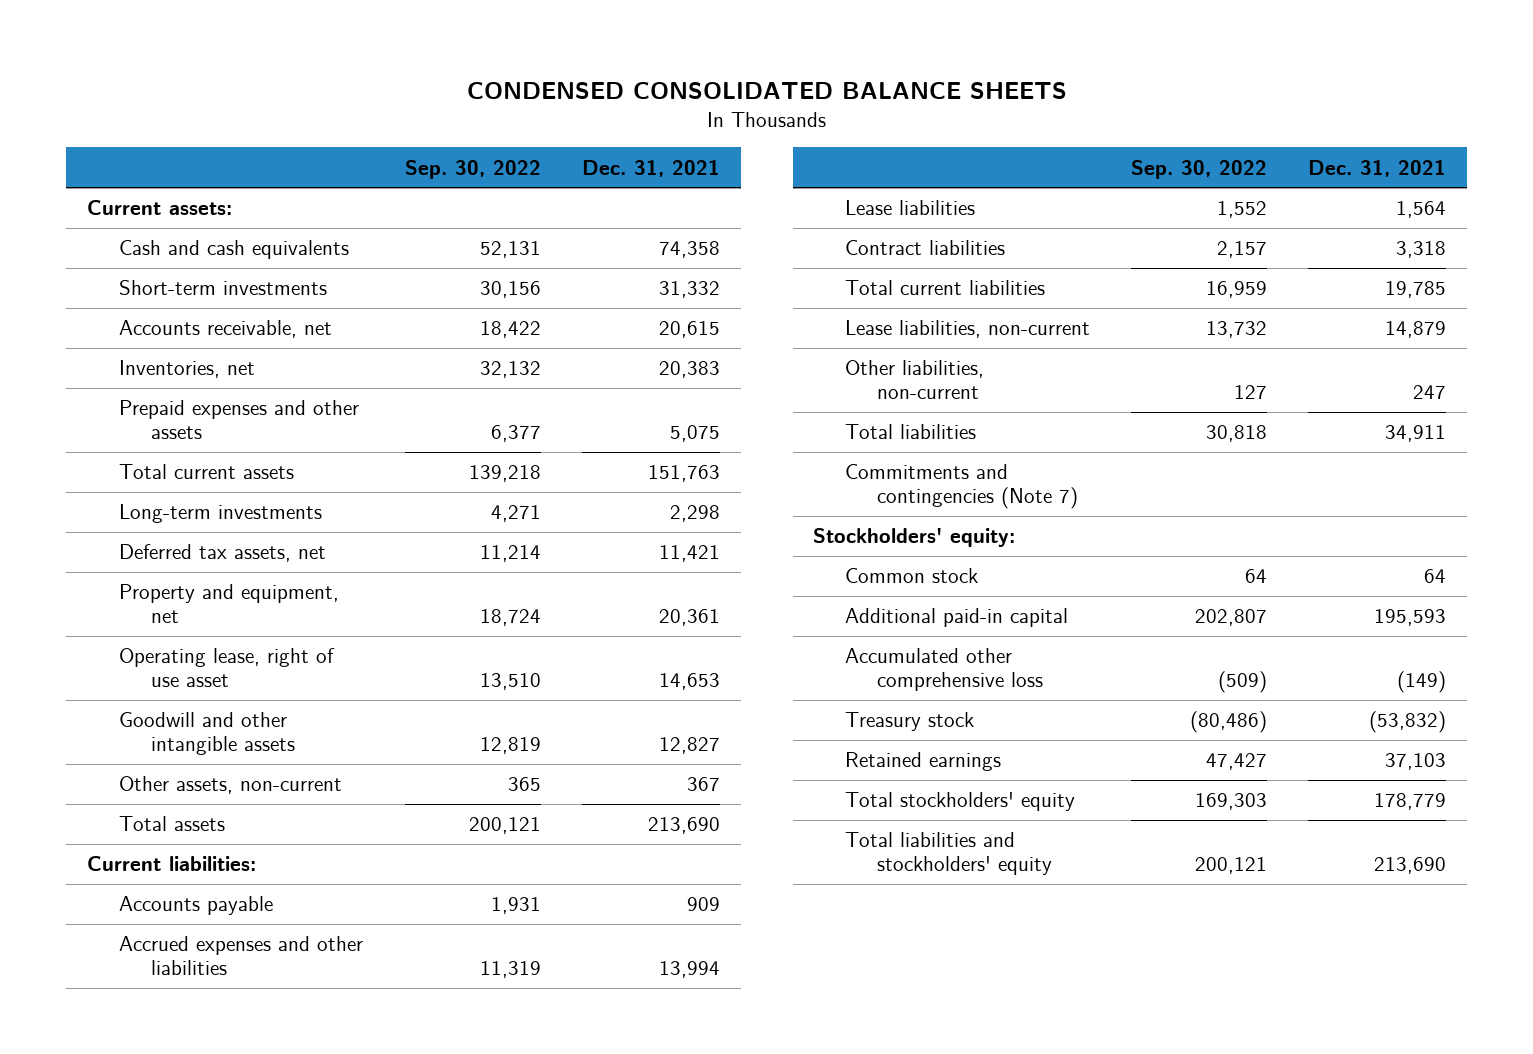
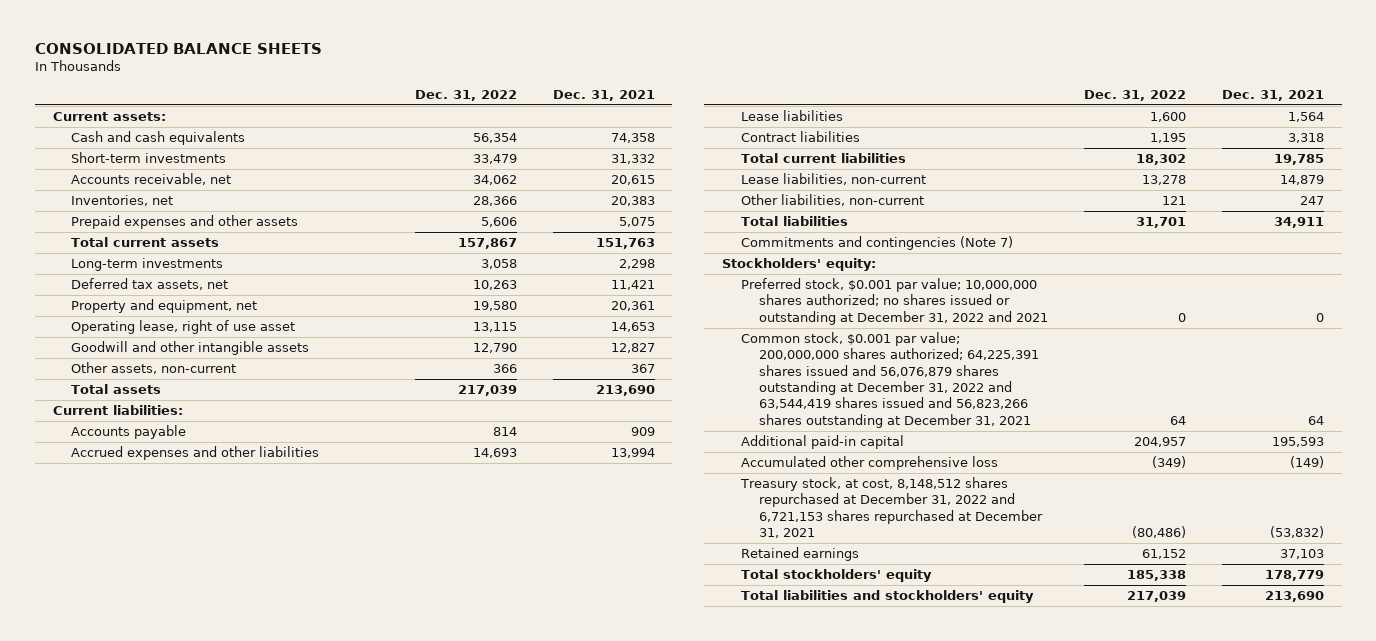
[466,81,1067,99] CONDENSED CONSOLIDATED BALANCE SHEETS -> [34,43,322,55] CONSOLIDATED BALANCE SHEETS
[405,159,542,179] Sep. 30, 2022 -> none
none -> [414,89,517,101] Dec. 31, 2022
none -> [740,278,1049,325] Preferred stock, $0.001 par value; 10,000,000 shares authorized; no shares issued or outstanding at December 31, 2022 and 2021
[845,568,979,584] Common stock -> [740,332,1040,428] Common stock, $0.001 par value; 200,000,000 shares authorized; 64,225,391 shares issued and 56,076,879 shares outstanding at December 31, 2022 and 63,544,419 shares issued and 56,823,266 shares outstanding at December 31, 2021
[845,712,975,732] Treasury stock -> [739,477,1044,539] Treasury stock, at cost, 8,148,512 shares repurchased at December 31, 2022 and 6,721,153 shares repurchased at December 31, 2021

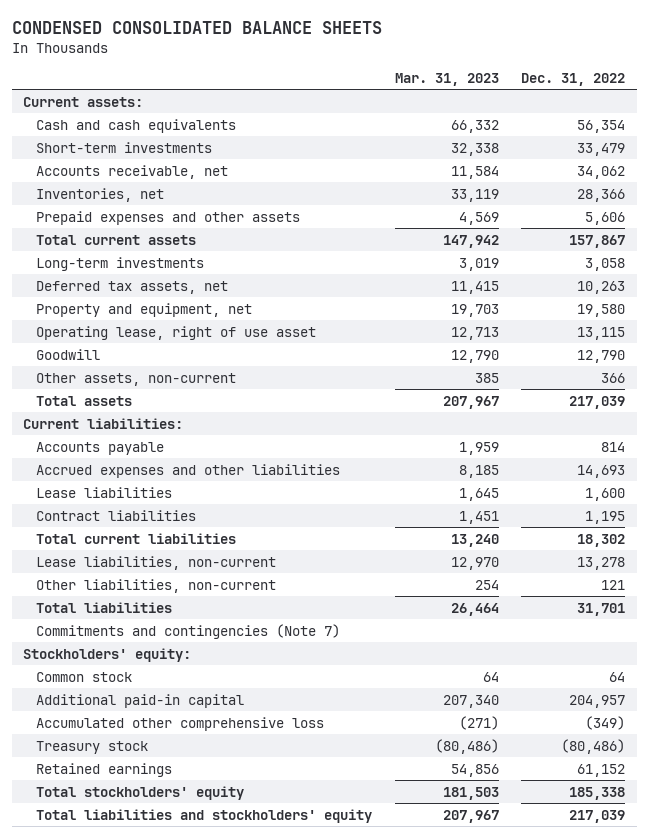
[34,43,322,55] CONSOLIDATED BALANCE SHEETS -> [11,20,382,34] CONDENSED CONSOLIDATED BALANCE SHEETS
[552,89,655,101] Dec. 31, 2021 -> none
none -> [394,73,499,87] Mar. 31, 2023
[71,341,310,356] Goodwill and other intangible assets -> [35,348,100,360] Goodwill
[740,278,1049,325] Preferred stock, $0.001 par value; 10,000,000 shares authorized; no shares issued or outstanding at December 31, 2022 and 2021 -> none
[740,332,1040,428] Common stock, $0.001 par value; 200,000,000 shares authorized; 64,225,391 shares issued and 56,076,879 shares outstanding at December 31, 2022 and 63,544,419 shares issued and 56,823,266 shares outstanding at December 31, 2021 -> [35,671,132,682] Common stock
[739,477,1044,539] Treasury stock, at cost, 8,148,512 shares repurchased at December 31, 2022 and 6,721,153 shares repurchased at December 31, 2021 -> [35,740,148,754] Treasury stock

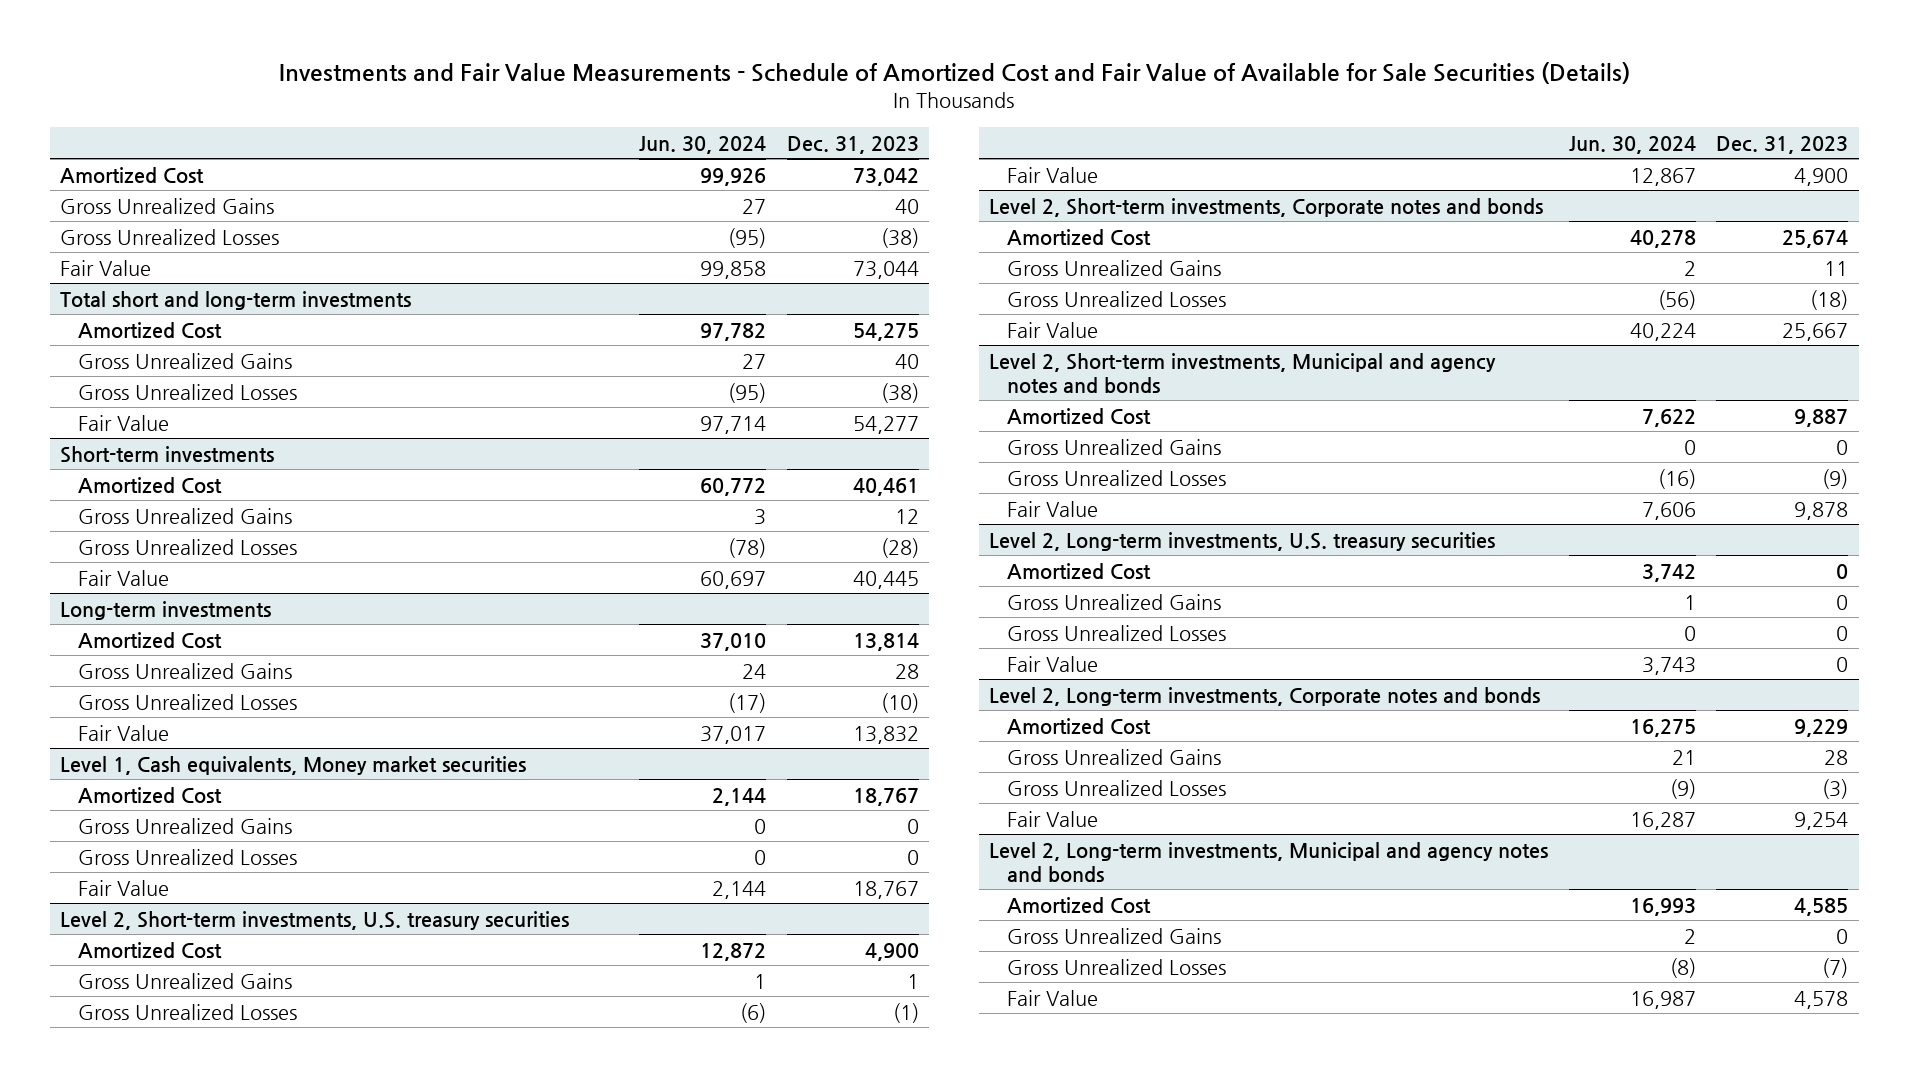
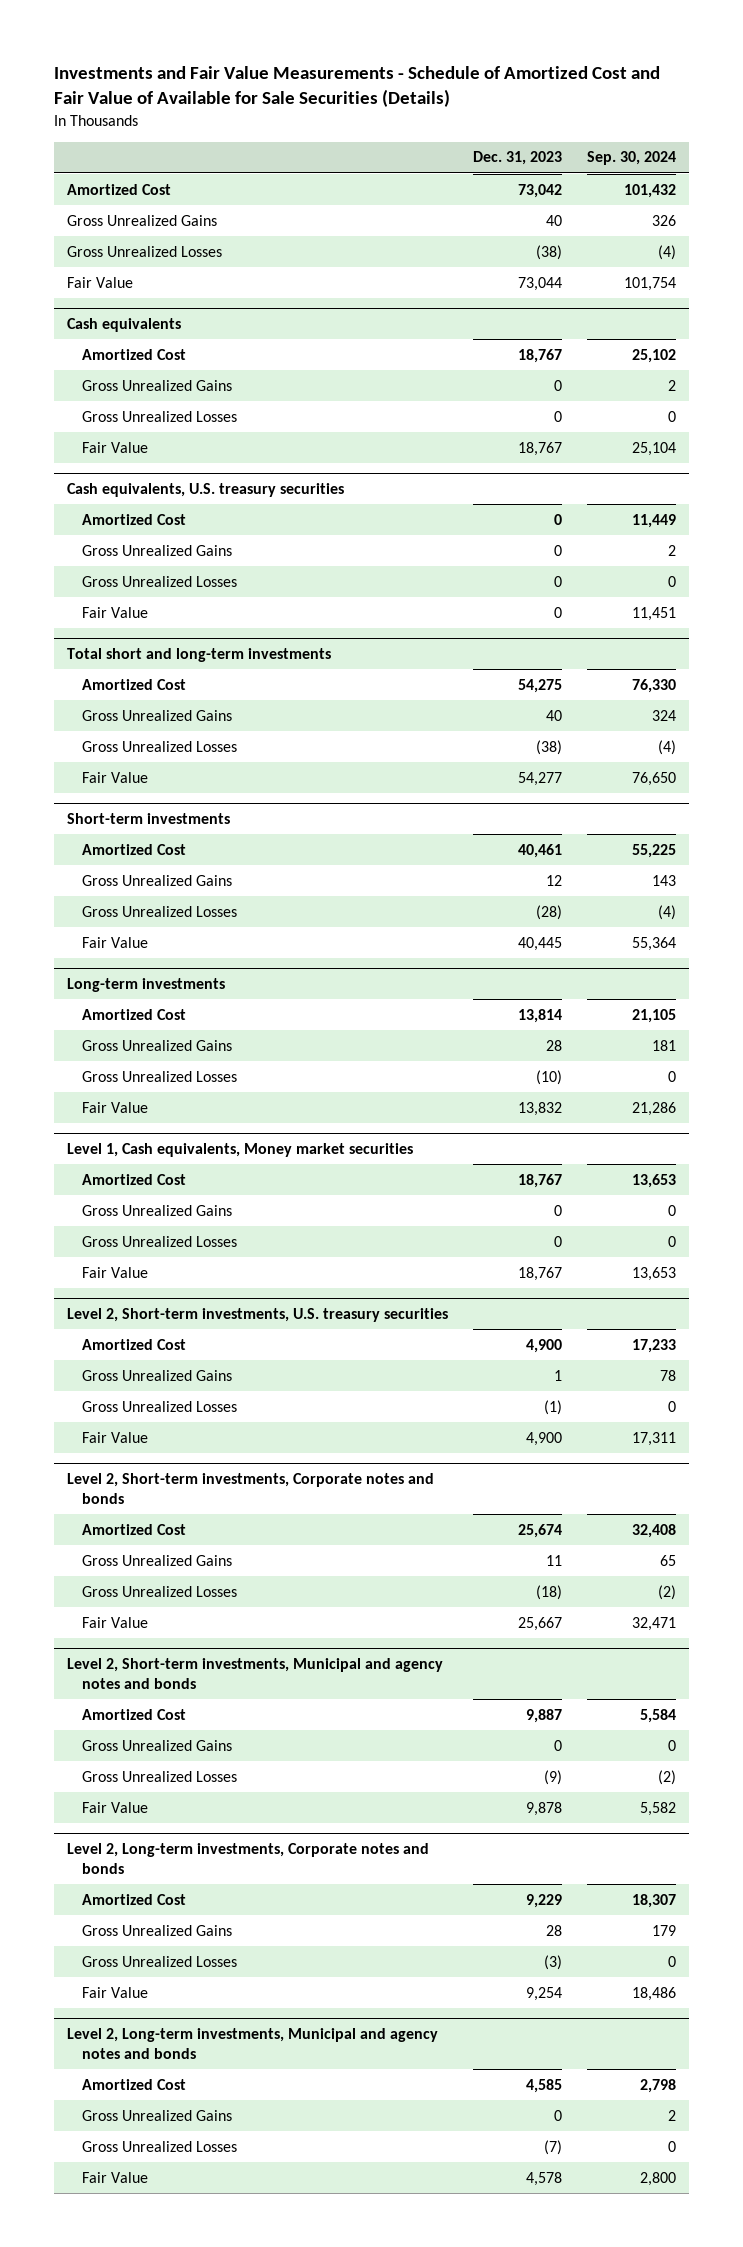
[639,135,767,154] Jun. 30, 2024 -> none
none -> [587,151,677,166] Sep. 30, 2024
none -> [66,317,181,332] Cash equivalents
none -> [82,348,187,360] Amortized Cost
none -> [82,379,233,391] Gross Unrealized Gains
none -> [82,410,238,422] Gross Unrealized Losses
none -> [82,441,149,453] Fair Value
none -> [66,482,344,497] Cash equivalents, U.S. treasury securities
none -> [82,513,187,525] Amortized Cost
none -> [82,544,233,556] Gross Unrealized Gains
none -> [82,575,238,587] Gross Unrealized Losses
none -> [82,606,149,618] Fair Value
[989,531,1496,551] Level 2, Long-term investments, U.S. treasury securities -> none
[1006,562,1151,579] Amortized Cost -> none
[1006,593,1221,610] Gross Unrealized Gains -> none
[1006,624,1226,641] Gross Unrealized Losses -> none
[1006,655,1098,672] Fair Value -> none

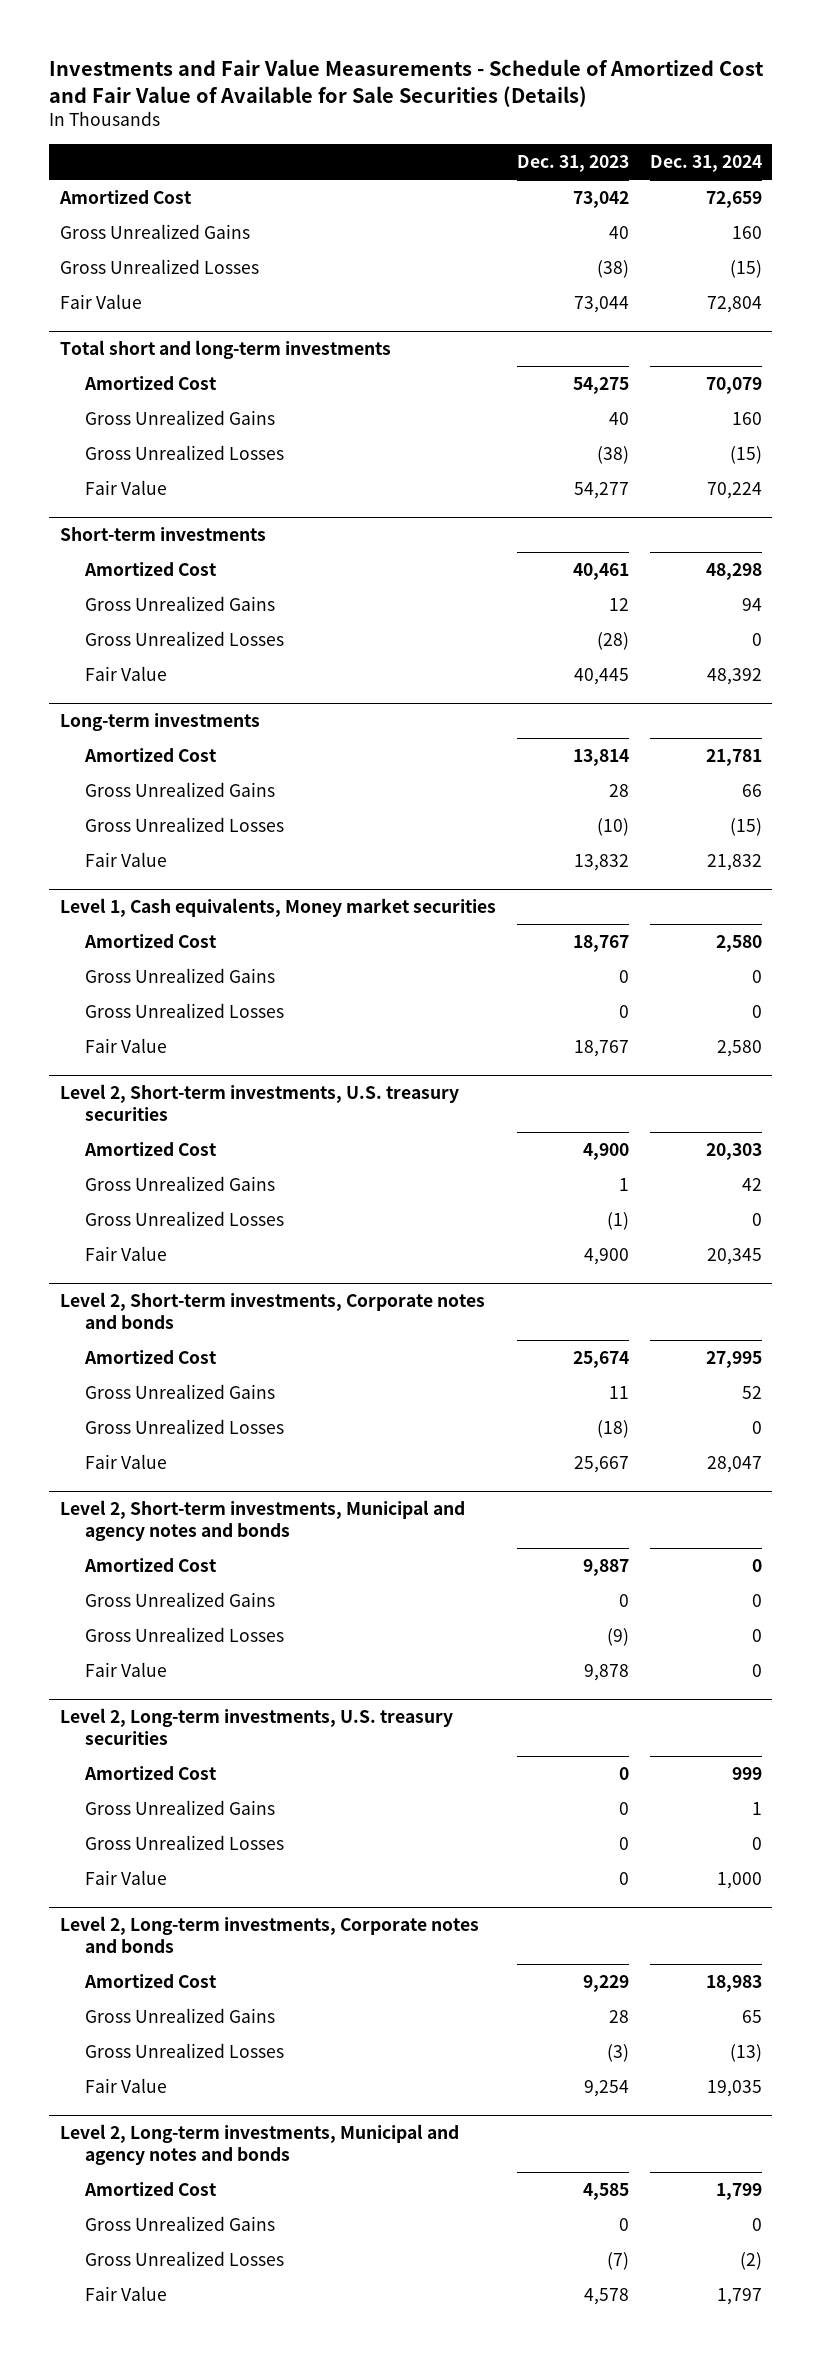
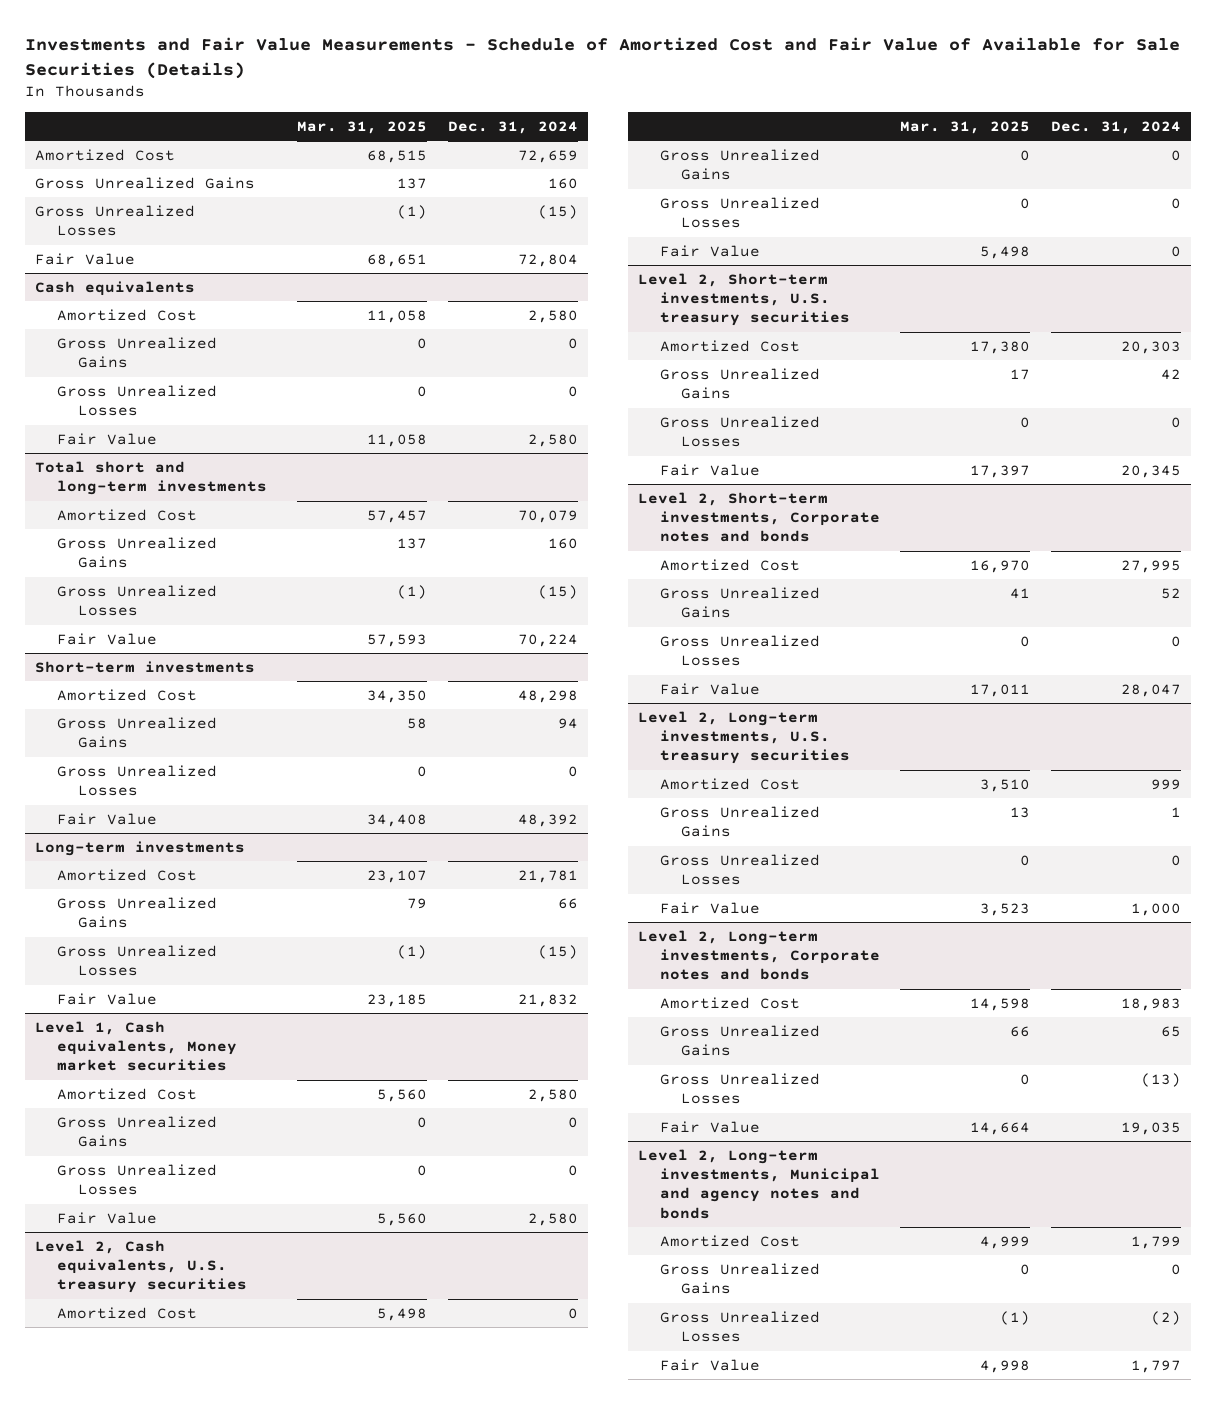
[516,154,629,172] Dec. 31, 2023 -> none
none -> [297,120,428,134] Mar. 31, 2025
none -> [35,280,196,296] Cash equivalents
none -> [56,308,197,321] Amortized Cost
none -> [56,336,217,369] Gross Unrealized Gains
none -> [56,384,217,417] Gross Unrealized Losses
none -> [56,432,157,445] Fair Value
none -> [35,1239,247,1294] Level 2, Cash equivalents, U.S. treasury securities
none -> [56,1306,197,1319] Amortized Cost
none -> [659,148,820,181] Gross Unrealized Gains
none -> [659,196,820,229] Gross Unrealized Losses
none -> [659,244,760,257] Fair Value
[59,1500,465,1542] Level 2, Short-term investments, Municipal and agency notes and bonds -> none
[84,1557,218,1572] Amortized Cost -> none
[85,1591,276,1607] Gross Unrealized Gains -> none
[85,1626,285,1642] Gross Unrealized Losses -> none
[85,1661,168,1677] Fair Value -> none

